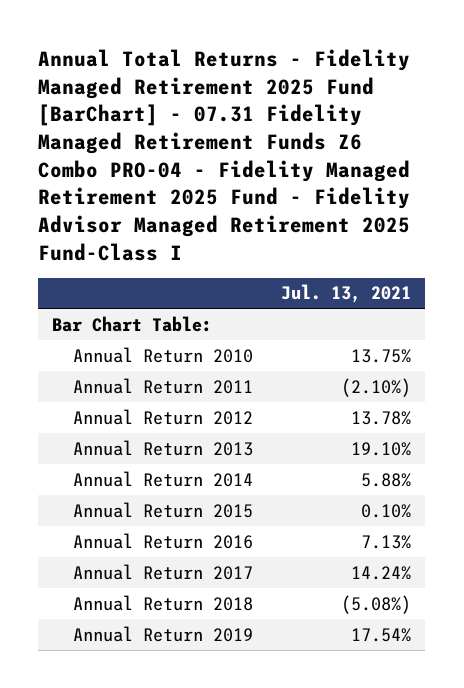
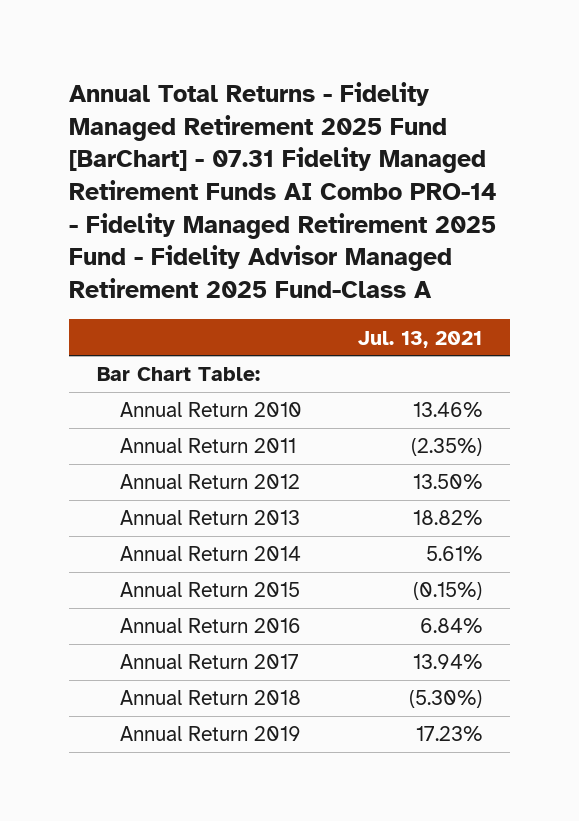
[38,48,411,261] Annual Total Returns - Fidelity Managed Retirement 2025 Fund [BarChart] - 07.31 Fidelity Managed Retirement Funds Z6 Combo PRO-04 - Fidelity Managed Retirement 2025 Fund - Fidelity Advisor Managed Retirement 2025 Fund-Class I -> [69,81,498,299] Annual Total Returns - Fidelity Managed Retirement 2025 Fund [BarChart] - 07.31 Fidelity Managed Retirement Funds AI Combo PRO-14 - Fidelity Managed Retirement 2025 Fund - Fidelity Advisor Managed Retirement 2025 Fund-Class A
[351,348,412,363] 13.75% -> [413,402,483,418] 13.46%
[341,377,412,397] (2.10%) -> [411,438,483,457] (2.35%)
[351,410,412,425] 13.78% -> [413,474,483,490] 13.50%
[351,441,412,456] 19.10% -> [413,510,483,526] 18.82%
[361,472,412,487] 5.88% -> [426,546,483,562] 5.61%
[361,503,412,518] 0.10% -> [413,582,483,601] (0.15%)
[361,534,412,549] 7.13% -> [420,618,483,634] 6.84%
[351,565,412,580] 14.24% -> [413,654,483,670] 13.94%
[341,594,412,614] (5.08%) -> [409,690,483,709] (5.30%)
[351,627,412,642] 17.54% -> [416,726,483,742] 17.23%

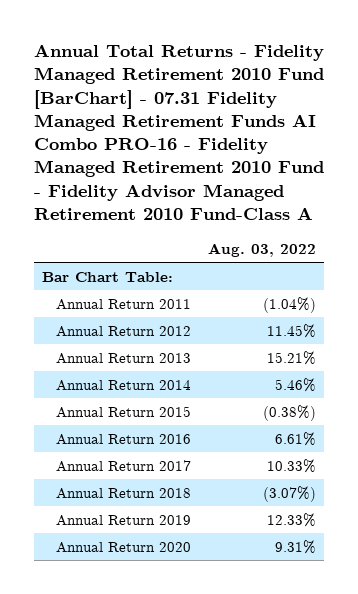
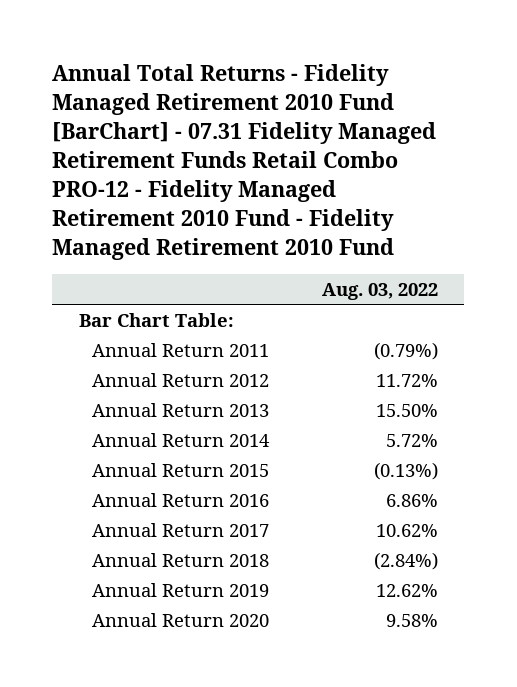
[33,43,324,221] Annual Total Returns - Fidelity Managed Retirement 2010 Fund [BarChart] - 07.31 Fidelity Managed Retirement Funds AI Combo PRO-16 - Fidelity Managed Retirement 2010 Fund - Fidelity Advisor Managed Retirement 2010 Fund-Class A -> [52,64,437,261] Annual Total Returns - Fidelity Managed Retirement 2010 Fund [BarChart] - 07.31 Fidelity Managed Retirement Funds Retail Combo PRO-12 - Fidelity Managed Retirement 2010 Fund - Fidelity Managed Retirement 2010 Fund
[263,296,317,313] (1.04%) -> [373,341,438,360] (0.79%)
[267,323,317,338] 11.45% -> [375,373,438,387] 11.72%
[267,350,317,365] 15.21% -> [375,403,438,417] 15.50%
[275,377,317,392] 5.46% -> [385,433,438,447] 5.72%
[263,404,317,421] (0.38%) -> [373,461,438,480] (0.13%)
[275,431,317,446] 6.61% -> [385,493,438,507] 6.86%
[267,458,317,473] 10.33% -> [375,523,438,537] 10.62%
[263,485,317,502] (3.07%) -> [373,551,438,570] (2.84%)
[267,512,317,527] 12.33% -> [375,583,438,597] 12.62%
[275,539,317,554] 9.31% -> [385,613,438,627] 9.58%

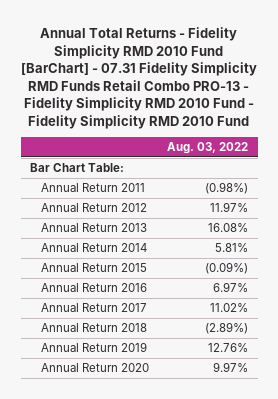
[52,64,437,261] Annual Total Returns - Fidelity Managed Retirement 2010 Fund [BarChart] - 07.31 Fidelity Managed Retirement Funds Retail Combo PRO-12 - Fidelity Managed Retirement 2010 Fund - Fidelity Managed Retirement 2010 Fund -> [21,27,258,129] Annual Total Returns - Fidelity Simplicity RMD 2010 Fund [BarChart] - 07.31 Fidelity Simplicity RMD Funds Retail Combo PRO-13 - Fidelity Simplicity RMD 2010 Fund - Fidelity Simplicity RMD 2010 Fund
[373,341,438,360] (0.79%) -> [205,181,249,194] (0.98%)
[375,373,438,387] 11.72% -> [210,201,249,212] 11.97%
[375,403,438,417] 15.50% -> [208,222,249,232] 16.08%
[385,433,438,447] 5.72% -> [215,242,249,252] 5.81%
[373,461,438,480] (0.13%) -> [205,261,249,274] (0.09%)
[385,493,438,507] 6.86% -> [213,281,249,292] 6.97%
[375,523,438,537] 10.62% -> [210,302,249,312] 11.02%
[373,551,438,570] (2.84%) -> [205,321,249,334] (2.89%)
[375,583,438,597] 12.62% -> [208,342,249,352] 12.76%
[385,613,438,627] 9.58% -> [213,361,249,372] 9.97%

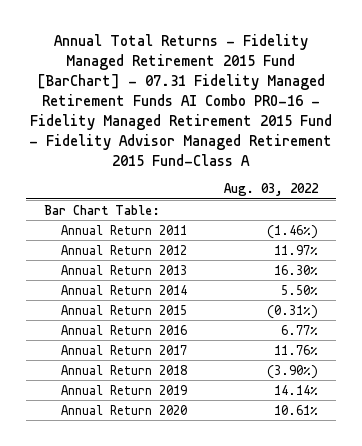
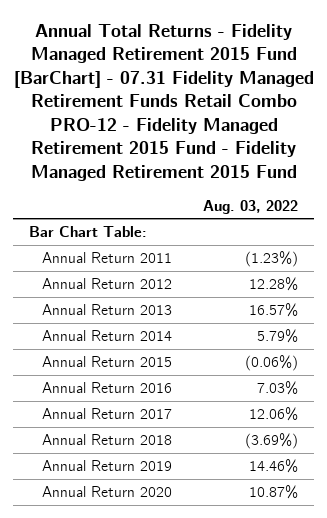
[28,33,332,166] Annual Total Returns - Fidelity Managed Retirement 2015 Fund [BarChart] - 07.31 Fidelity Managed Retirement Funds AI Combo PRO-16 - Fidelity Managed Retirement 2015 Fund - Fidelity Advisor Managed Retirement 2015 Fund-Class A -> [13,23,314,181] Annual Total Returns - Fidelity Managed Retirement 2015 Fund [BarChart] - 07.31 Fidelity Managed Retirement Funds Retail Combo PRO-12 - Fidelity Managed Retirement 2015 Fund - Fidelity Managed Retirement 2015 Fund
[266,224,318,239] (1.46%) -> [245,250,299,267] (1.23%)
[273,244,318,255] 11.97% -> [249,276,299,291] 12.28%
[273,264,318,275] 16.30% -> [249,302,299,317] 16.57%
[280,284,318,295] 5.50% -> [257,328,299,343] 5.79%
[266,304,318,319] (0.31%) -> [245,354,299,371] (0.06%)
[280,324,318,335] 6.77% -> [257,380,299,395] 7.03%
[273,344,318,355] 11.76% -> [249,406,299,421] 12.06%
[266,364,318,379] (3.90%) -> [245,432,299,449] (3.69%)
[273,384,318,395] 14.14% -> [249,458,299,473] 14.46%
[273,404,318,415] 10.61% -> [249,484,299,499] 10.87%

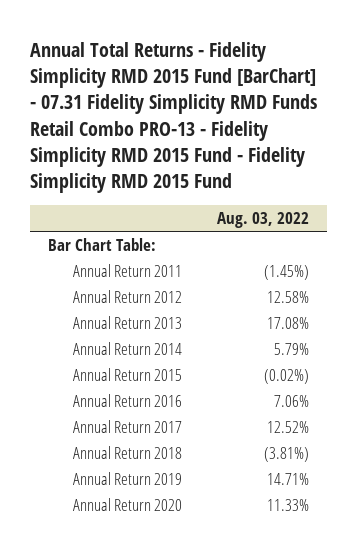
[13,23,314,181] Annual Total Returns - Fidelity Managed Retirement 2015 Fund [BarChart] - 07.31 Fidelity Managed Retirement Funds Retail Combo PRO-12 - Fidelity Managed Retirement 2015 Fund - Fidelity Managed Retirement 2015 Fund -> [30,41,318,194] Annual Total Returns - Fidelity Simplicity RMD 2015 Fund [BarChart] - 07.31 Fidelity Simplicity RMD Funds Retail Combo PRO-13 - Fidelity Simplicity RMD 2015 Fund - Fidelity Simplicity RMD 2015 Fund
[245,250,299,267] (1.23%) -> [264,265,310,281] (1.45%)
[249,276,299,291] 12.28% -> [267,291,310,304] 12.58%
[249,302,299,317] 16.57% -> [267,317,310,330] 17.08%
[245,354,299,371] (0.06%) -> [264,369,310,385] (0.02%)
[257,380,299,395] 7.03% -> [274,395,310,408] 7.06%
[249,406,299,421] 12.06% -> [267,421,310,434] 12.52%
[245,432,299,449] (3.69%) -> [264,447,310,463] (3.81%)
[249,458,299,473] 14.46% -> [267,473,310,486] 14.71%
[249,484,299,499] 10.87% -> [267,499,310,512] 11.33%

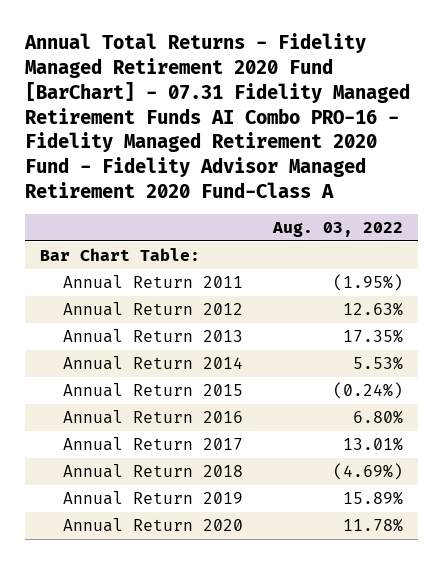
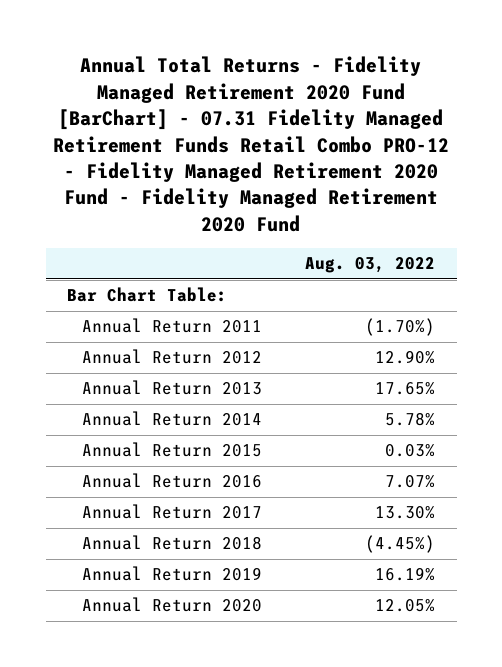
[23,33,410,198] Annual Total Returns - Fidelity Managed Retirement 2020 Fund [BarChart] - 07.31 Fidelity Managed Retirement Funds AI Combo PRO-16 - Fidelity Managed Retirement 2020 Fund - Fidelity Advisor Managed Retirement 2020 Fund-Class A -> [53,56,450,232] Annual Total Returns - Fidelity Managed Retirement 2020 Fund [BarChart] - 07.31 Fidelity Managed Retirement Funds Retail Combo PRO-12 - Fidelity Managed Retirement 2020 Fund - Fidelity Managed Retirement 2020 Fund
[332,274,403,292] (1.95%) -> [365,318,436,337] (1.70%)
[342,302,403,317] 12.63% -> [375,350,436,365] 12.90%
[342,329,403,344] 17.35% -> [375,382,436,396] 17.65%
[352,356,403,371] 5.53% -> [385,412,436,427] 5.78%
[332,382,403,400] (0.24%) -> [385,444,436,458] 0.03%
[352,410,403,425] 6.80% -> [385,475,436,489] 7.07%
[342,437,403,452] 13.01% -> [375,506,436,520] 13.30%
[332,463,403,481] (4.69%) -> [365,535,436,554] (4.45%)
[342,491,403,506] 15.89% -> [375,567,436,582] 16.19%
[342,518,403,533] 11.78% -> [375,599,436,613] 12.05%

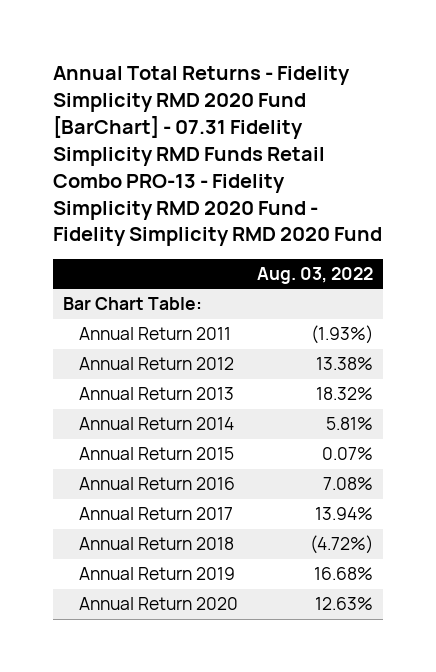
[53,56,450,232] Annual Total Returns - Fidelity Managed Retirement 2020 Fund [BarChart] - 07.31 Fidelity Managed Retirement Funds Retail Combo PRO-12 - Fidelity Managed Retirement 2020 Fund - Fidelity Managed Retirement 2020 Fund -> [53,65,383,247] Annual Total Returns - Fidelity Simplicity RMD 2020 Fund [BarChart] - 07.31 Fidelity Simplicity RMD Funds Retail Combo PRO-13 - Fidelity Simplicity RMD 2020 Fund - Fidelity Simplicity RMD 2020 Fund
[365,318,436,337] (1.70%) -> [311,325,374,345] (1.93%)
[375,350,436,365] 12.90% -> [316,357,374,371] 13.38%
[375,382,436,396] 17.65% -> [316,387,374,401] 18.32%
[385,412,436,427] 5.78% -> [326,417,374,431] 5.81%
[385,444,436,458] 0.03% -> [322,447,374,461] 0.07%
[385,475,436,489] 7.07% -> [323,477,374,491] 7.08%
[375,506,436,520] 13.30% -> [315,507,374,521] 13.94%
[365,535,436,554] (4.45%) -> [310,535,374,555] (4.72%)
[375,567,436,582] 16.19% -> [314,567,374,581] 16.68%
[375,599,436,613] 12.05% -> [315,597,374,611] 12.63%

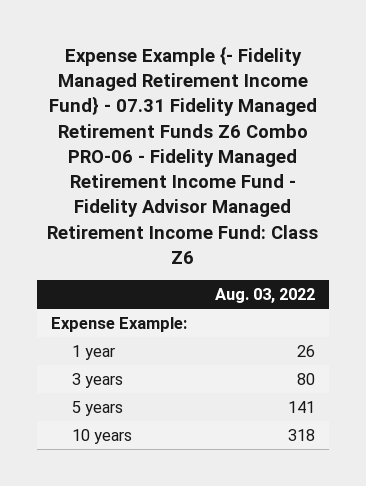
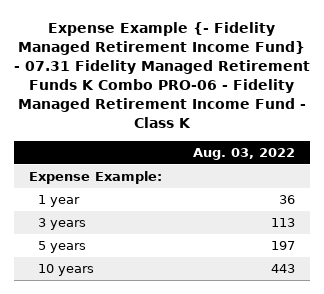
[46,45,318,264] Expense Example {- Fidelity Managed Retirement Income Fund} - 07.31 Fidelity Managed Retirement Funds Z6 Combo PRO-06 - Fidelity Managed Retirement Income Fund - Fidelity Advisor Managed Retirement Income Fund: Class Z6 -> [14,22,311,129] Expense Example {- Fidelity Managed Retirement Income Fund} - 07.31 Fidelity Managed Retirement Funds K Combo PRO-06 - Fidelity Managed Retirement Income Fund - Class K
[296,344,315,357] 26 -> [278,195,295,205] 36
[296,372,315,385] 80 -> [270,218,295,228] 113
[287,400,315,413] 141 -> [270,241,295,251] 197
[287,428,315,441] 318 -> [270,264,295,274] 443

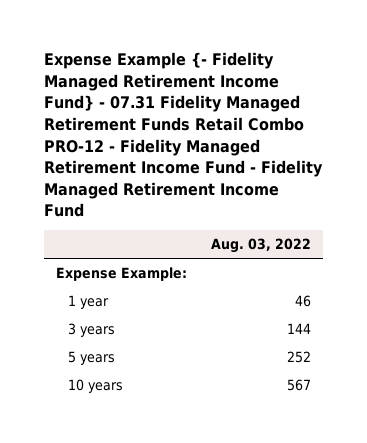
[14,22,311,129] Expense Example {- Fidelity Managed Retirement Income Fund} - 07.31 Fidelity Managed Retirement Funds K Combo PRO-06 - Fidelity Managed Retirement Income Fund - Class K -> [43,52,323,218] Expense Example {- Fidelity Managed Retirement Income Fund} - 07.31 Fidelity Managed Retirement Funds Retail Combo PRO-12 - Fidelity Managed Retirement Income Fund - Fidelity Managed Retirement Income Fund
[278,195,295,205] 36 -> [295,295,312,308] 46
[270,218,295,228] 113 -> [287,323,312,335] 144
[270,241,295,251] 197 -> [287,351,312,364] 252
[270,264,295,274] 443 -> [287,379,312,392] 567

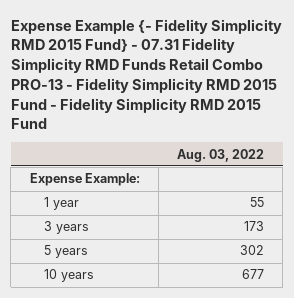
[43,52,323,218] Expense Example {- Fidelity Managed Retirement Income Fund} - 07.31 Fidelity Managed Retirement Funds Retail Combo PRO-12 - Fidelity Managed Retirement Income Fund - Fidelity Managed Retirement Income Fund -> [10,18,282,130] Expense Example {- Fidelity Simplicity RMD 2015 Fund} - 07.31 Fidelity Simplicity RMD Funds Retail Combo PRO-13 - Fidelity Simplicity RMD 2015 Fund - Fidelity Simplicity RMD 2015 Fund
[295,295,312,308] 46 -> [250,197,265,208] 55
[287,323,312,335] 144 -> [244,221,265,232] 173
[287,351,312,364] 252 -> [240,245,265,256] 302
[287,379,312,392] 567 -> [242,269,265,280] 677

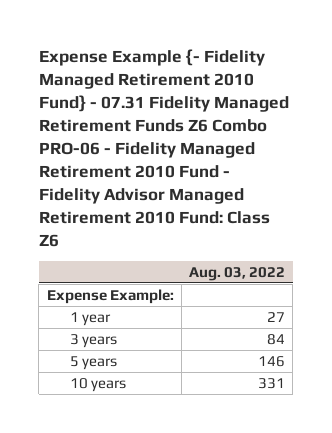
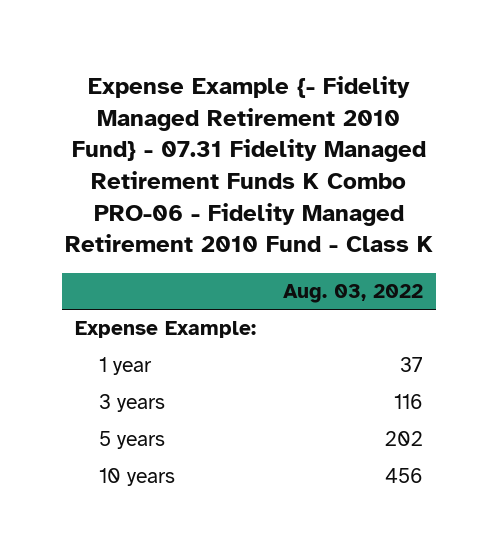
[38,48,289,248] Expense Example {- Fidelity Managed Retirement 2010 Fund} - 07.31 Fidelity Managed Retirement Funds Z6 Combo PRO-06 - Fidelity Managed Retirement 2010 Fund - Fidelity Advisor Managed Retirement 2010 Fund: Class Z6 -> [64,75,433,253] Expense Example {- Fidelity Managed Retirement 2010 Fund} - 07.31 Fidelity Managed Retirement Funds K Combo PRO-06 - Fidelity Managed Retirement 2010 Fund - Class K
[267,311,286,322] 27 -> [399,357,423,373] 37
[267,333,286,345] 84 -> [393,394,423,410] 116
[258,355,286,367] 146 -> [384,431,423,447] 202
[258,377,286,389] 331 -> [384,468,423,484] 456

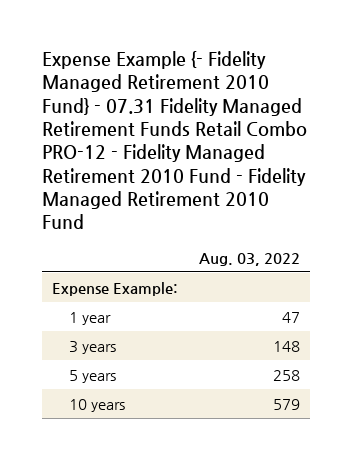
[64,75,433,253] Expense Example {- Fidelity Managed Retirement 2010 Fund} - 07.31 Fidelity Managed Retirement Funds K Combo PRO-06 - Fidelity Managed Retirement 2010 Fund - Class K -> [41,50,307,230] Expense Example {- Fidelity Managed Retirement 2010 Fund} - 07.31 Fidelity Managed Retirement Funds Retail Combo PRO-12 - Fidelity Managed Retirement 2010 Fund - Fidelity Managed Retirement 2010 Fund
[399,357,423,373] 37 -> [281,311,300,323] 47
[393,394,423,410] 116 -> [272,340,300,352] 148
[384,431,423,447] 202 -> [272,369,300,381] 258
[384,468,423,484] 456 -> [272,398,300,410] 579

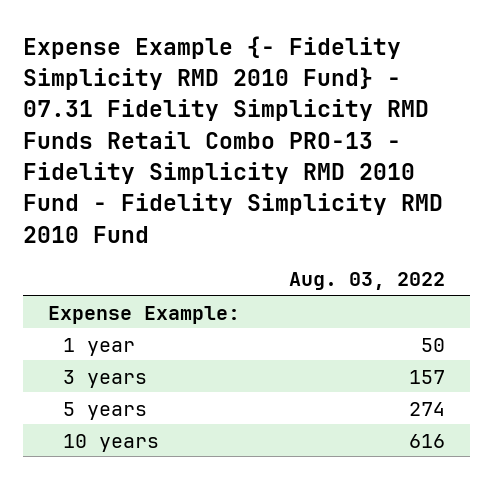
[41,50,307,230] Expense Example {- Fidelity Managed Retirement 2010 Fund} - 07.31 Fidelity Managed Retirement Funds Retail Combo PRO-12 - Fidelity Managed Retirement 2010 Fund - Fidelity Managed Retirement 2010 Fund -> [23,35,444,243] Expense Example {- Fidelity Simplicity RMD 2010 Fund} - 07.31 Fidelity Simplicity RMD Funds Retail Combo PRO-13 - Fidelity Simplicity RMD 2010 Fund - Fidelity Simplicity RMD 2010 Fund
[281,311,300,323] 47 -> [421,337,446,352] 50
[272,340,300,352] 148 -> [409,369,446,384] 157
[272,369,300,381] 258 -> [409,401,446,416] 274
[272,398,300,410] 579 -> [409,433,446,448] 616

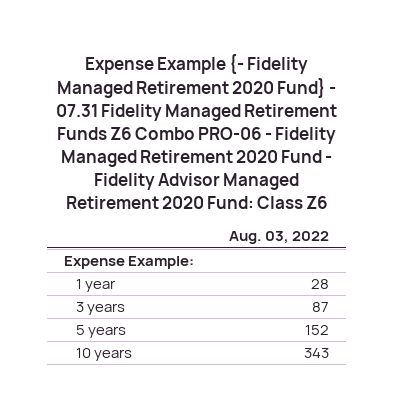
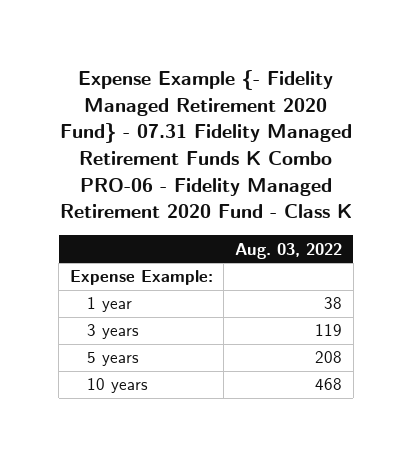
[55,54,337,210] Expense Example {- Fidelity Managed Retirement 2020 Fund} - 07.31 Fidelity Managed Retirement Funds Z6 Combo PRO-06 - Fidelity Managed Retirement 2020 Fund - Fidelity Advisor Managed Retirement 2020 Fund: Class Z6 -> [59,70,352,219] Expense Example {- Fidelity Managed Retirement 2020 Fund} - 07.31 Fidelity Managed Retirement Funds K Combo PRO-06 - Fidelity Managed Retirement 2020 Fund - Class K
[310,279,329,290] 28 -> [324,297,343,310] 38
[311,302,329,313] 87 -> [315,324,343,337] 119
[304,325,329,336] 152 -> [315,351,343,364] 208
[303,348,329,359] 343 -> [315,378,343,391] 468

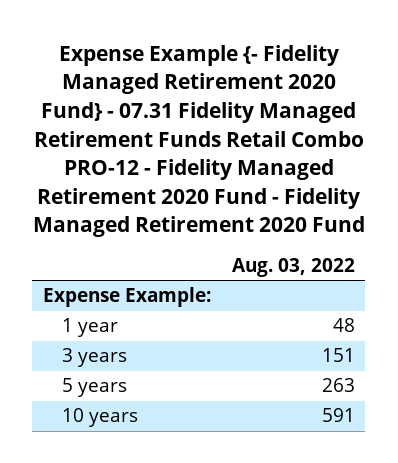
[59,70,352,219] Expense Example {- Fidelity Managed Retirement 2020 Fund} - 07.31 Fidelity Managed Retirement Funds K Combo PRO-06 - Fidelity Managed Retirement 2020 Fund - Class K -> [32,44,365,238] Expense Example {- Fidelity Managed Retirement 2020 Fund} - 07.31 Fidelity Managed Retirement Funds Retail Combo PRO-12 - Fidelity Managed Retirement 2020 Fund - Fidelity Managed Retirement 2020 Fund
[324,297,343,310] 38 -> [332,318,355,333] 48
[315,324,343,337] 119 -> [321,348,355,363] 151
[315,351,343,364] 208 -> [321,378,355,393] 263
[315,378,343,391] 468 -> [321,408,355,423] 591

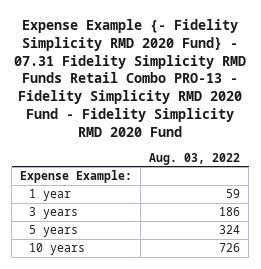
[32,44,365,238] Expense Example {- Fidelity Managed Retirement 2020 Fund} - 07.31 Fidelity Managed Retirement Funds Retail Combo PRO-12 - Fidelity Managed Retirement 2020 Fund - Fidelity Managed Retirement 2020 Fund -> [14,18,247,138] Expense Example {- Fidelity Simplicity RMD 2020 Fund} - 07.31 Fidelity Simplicity RMD Funds Retail Combo PRO-13 - Fidelity Simplicity RMD 2020 Fund - Fidelity Simplicity RMD 2020 Fund
[332,318,355,333] 48 -> [226,188,241,198] 59
[321,348,355,363] 151 -> [219,206,241,216] 186
[321,378,355,393] 263 -> [219,224,241,234] 324
[321,408,355,423] 591 -> [219,242,241,252] 726

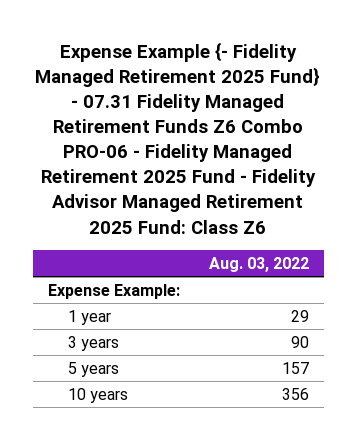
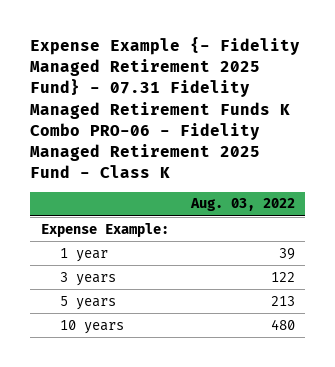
[35,41,321,234] Expense Example {- Fidelity Managed Retirement 2025 Fund} - 07.31 Fidelity Managed Retirement Funds Z6 Combo PRO-06 - Fidelity Managed Retirement 2025 Fund - Fidelity Advisor Managed Retirement 2025 Fund: Class Z6 -> [29,36,300,179] Expense Example {- Fidelity Managed Retirement 2025 Fund} - 07.31 Fidelity Managed Retirement Funds K Combo PRO-06 - Fidelity Managed Retirement 2025 Fund - Class K
[291,309,310,322] 29 -> [278,247,295,260] 39
[291,335,310,348] 90 -> [270,271,295,282] 122
[282,361,310,374] 157 -> [270,295,295,306] 213
[282,387,310,400] 356 -> [270,318,295,330] 480

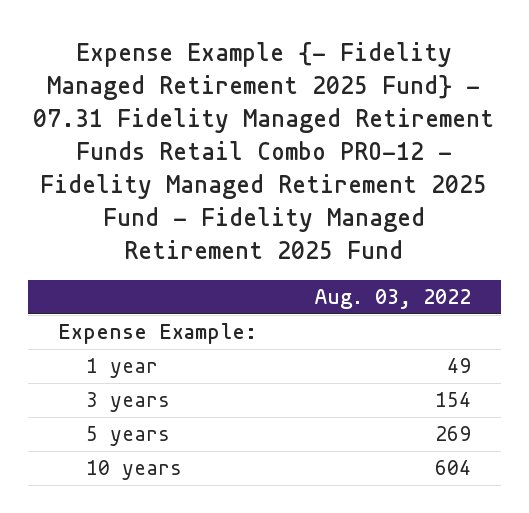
[29,36,300,179] Expense Example {- Fidelity Managed Retirement 2025 Fund} - 07.31 Fidelity Managed Retirement Funds K Combo PRO-06 - Fidelity Managed Retirement 2025 Fund - Class K -> [33,42,495,259] Expense Example {- Fidelity Managed Retirement 2025 Fund} - 07.31 Fidelity Managed Retirement Funds Retail Combo PRO-12 - Fidelity Managed Retirement 2025 Fund - Fidelity Managed Retirement 2025 Fund
[278,247,295,260] 39 -> [447,358,472,374] 49
[270,271,295,282] 122 -> [435,392,472,408] 154
[270,295,295,306] 213 -> [435,426,472,442] 269
[270,318,295,330] 480 -> [435,460,472,476] 604

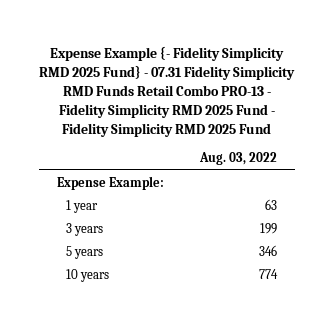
[33,42,495,259] Expense Example {- Fidelity Managed Retirement 2025 Fund} - 07.31 Fidelity Managed Retirement Funds Retail Combo PRO-12 - Fidelity Managed Retirement 2025 Fund - Fidelity Managed Retirement 2025 Fund -> [38,45,295,138] Expense Example {- Fidelity Simplicity RMD 2025 Fund} - 07.31 Fidelity Simplicity RMD Funds Retail Combo PRO-13 - Fidelity Simplicity RMD 2025 Fund - Fidelity Simplicity RMD 2025 Fund
[447,358,472,374] 49 -> [265,198,278,210] 63
[435,392,472,408] 154 -> [260,222,278,234] 199
[435,426,472,442] 269 -> [259,244,278,256] 346
[435,460,472,476] 604 -> [259,268,279,279] 774

